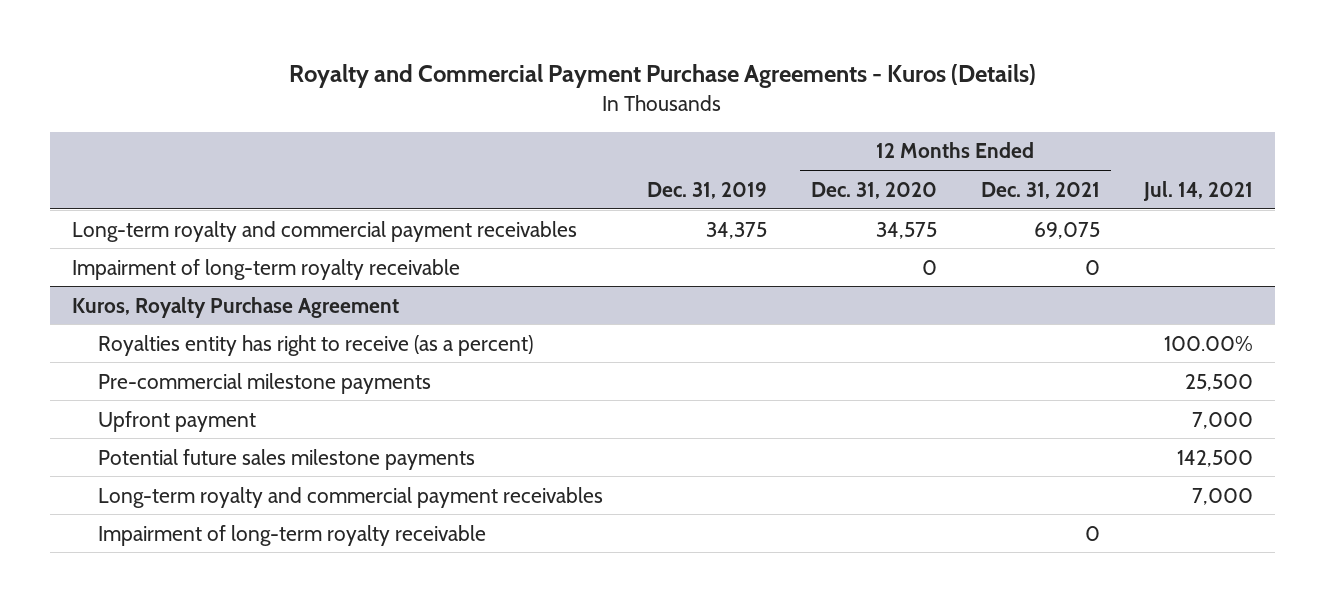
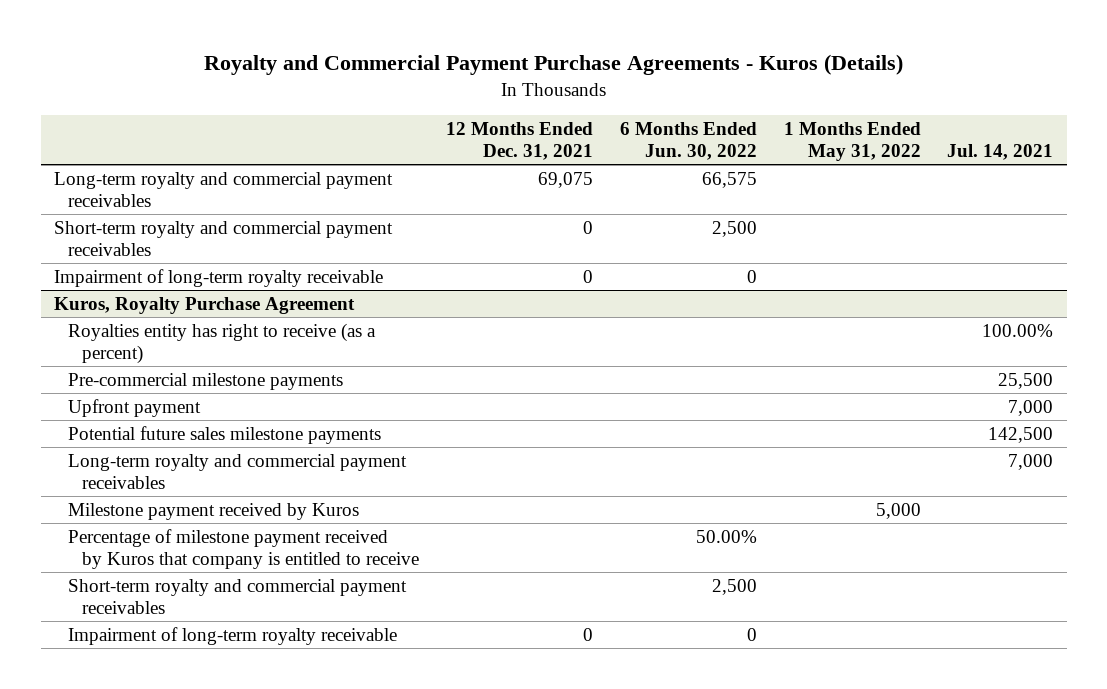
[647,181,768,199] Dec. 31, 2019 -> none
[811,181,938,199] Dec. 31, 2020 -> none
none -> [619,122,757,161] 6 Months Ended Jun. 30, 2022
none -> [783,122,921,162] 1 Months Ended May 31, 2022
none -> [54,220,394,256] Short-term royalty and commercial payment receivables
none -> [68,502,360,520] Milestone payment received by Kuros
none -> [68,528,420,569] Percentage of milestone payment received by Kuros that company is entitled to receive
none -> [68,578,408,614] Short-term royalty and commercial payment receivables

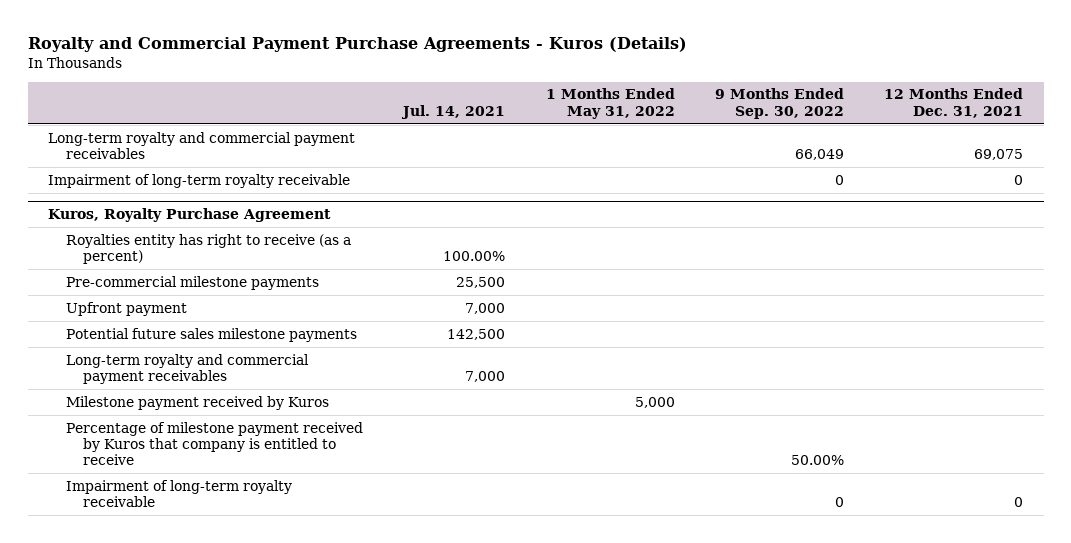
[619,122,757,161] 6 Months Ended Jun. 30, 2022 -> none
none -> [715,88,845,119] 9 Months Ended Sep. 30, 2022
[54,220,394,256] Short-term royalty and commercial payment receivables -> none
[68,578,408,614] Short-term royalty and commercial payment receivables -> none

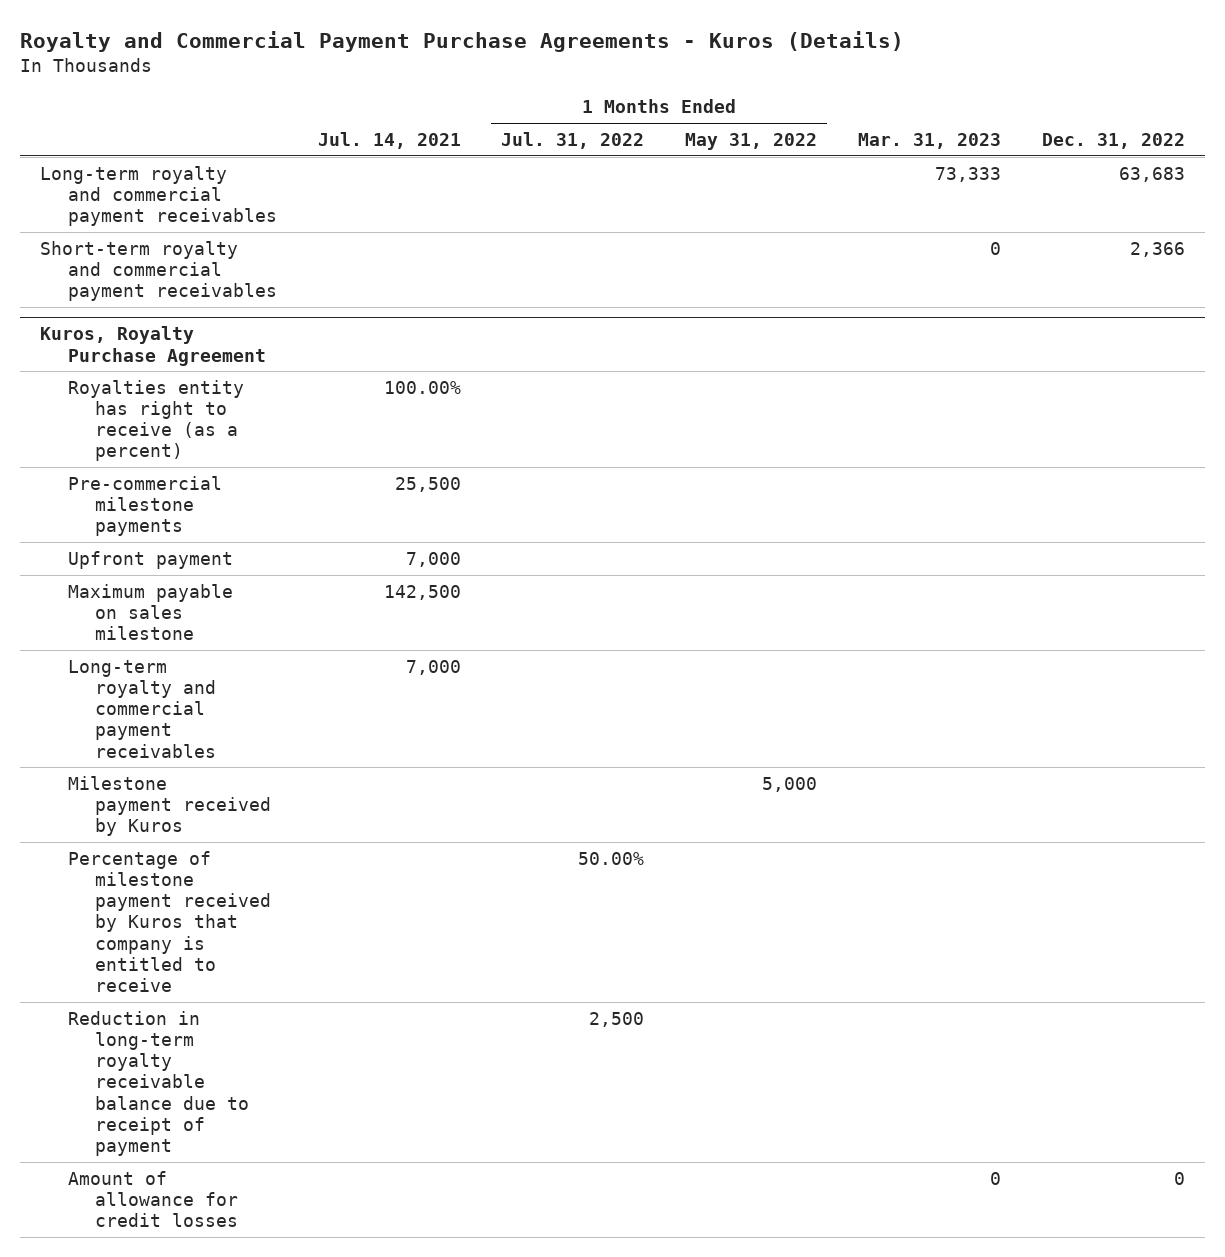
[715,88,845,119] 9 Months Ended Sep. 30, 2022 -> none
[884,88,1024,118] 12 Months Ended Dec. 31, 2021 -> none
none -> [501,132,645,150] Jul. 31, 2022
none -> [857,133,1001,150] Mar. 31, 2023
none -> [1041,133,1185,150] Dec. 31, 2022
[48,173,351,188] Impairment of long-term royalty receivable -> none
none -> [40,240,277,302] Short-term royalty and commercial payment receivables
[65,327,357,342] Potential future sales milestone payments -> [67,583,233,641] Maximum payable on sales milestone
[65,479,292,508] Impairment of long-term royalty receivable -> none
none -> [67,1010,249,1156] Reduction in long-term royalty receivable balance due to receipt of payment
none -> [67,1170,238,1228] Amount of allowance for credit losses

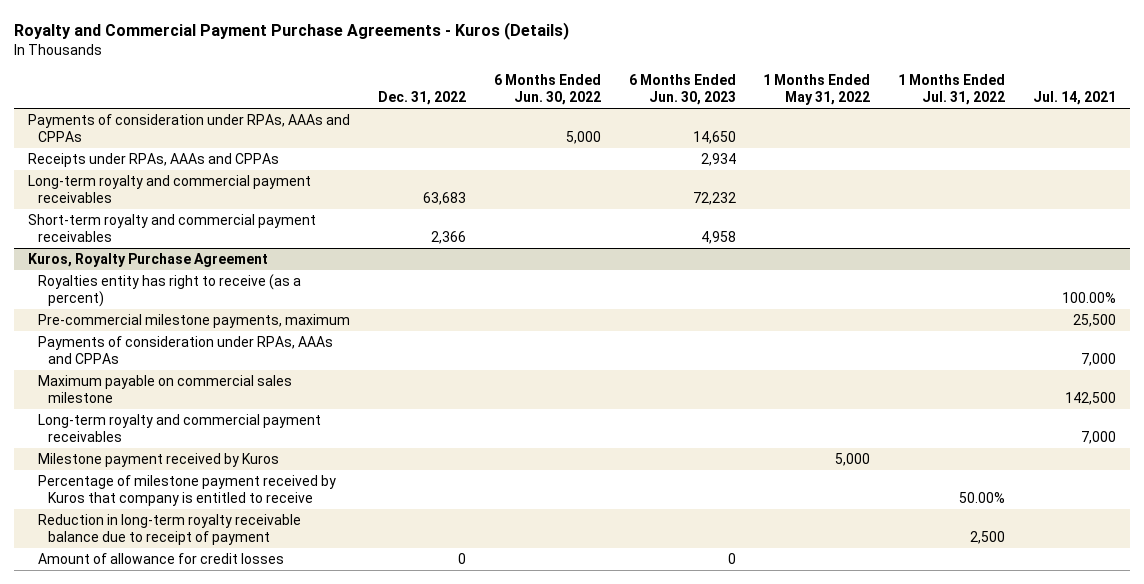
[857,133,1001,150] Mar. 31, 2023 -> none
none -> [493,73,601,106] 6 Months Ended Jun. 30, 2022
none -> [628,73,736,106] 6 Months Ended Jun. 30, 2023
none -> [28,113,351,143] Payments of consideration under RPAs, AAAs and CPPAs
none -> [28,152,280,167] Receipts under RPAs, AAAs and CPPAs
[67,550,233,569] Upfront payment -> none
[67,475,222,537] Pre-commercial milestone payments -> [38,313,351,328] Pre-commercial milestone payments, maximum
none -> [38,335,334,365] Payments of consideration under RPAs, AAAs and CPPAs
[67,583,233,641] Maximum payable on sales milestone -> [38,374,293,404] Maximum payable on commercial sales milestone

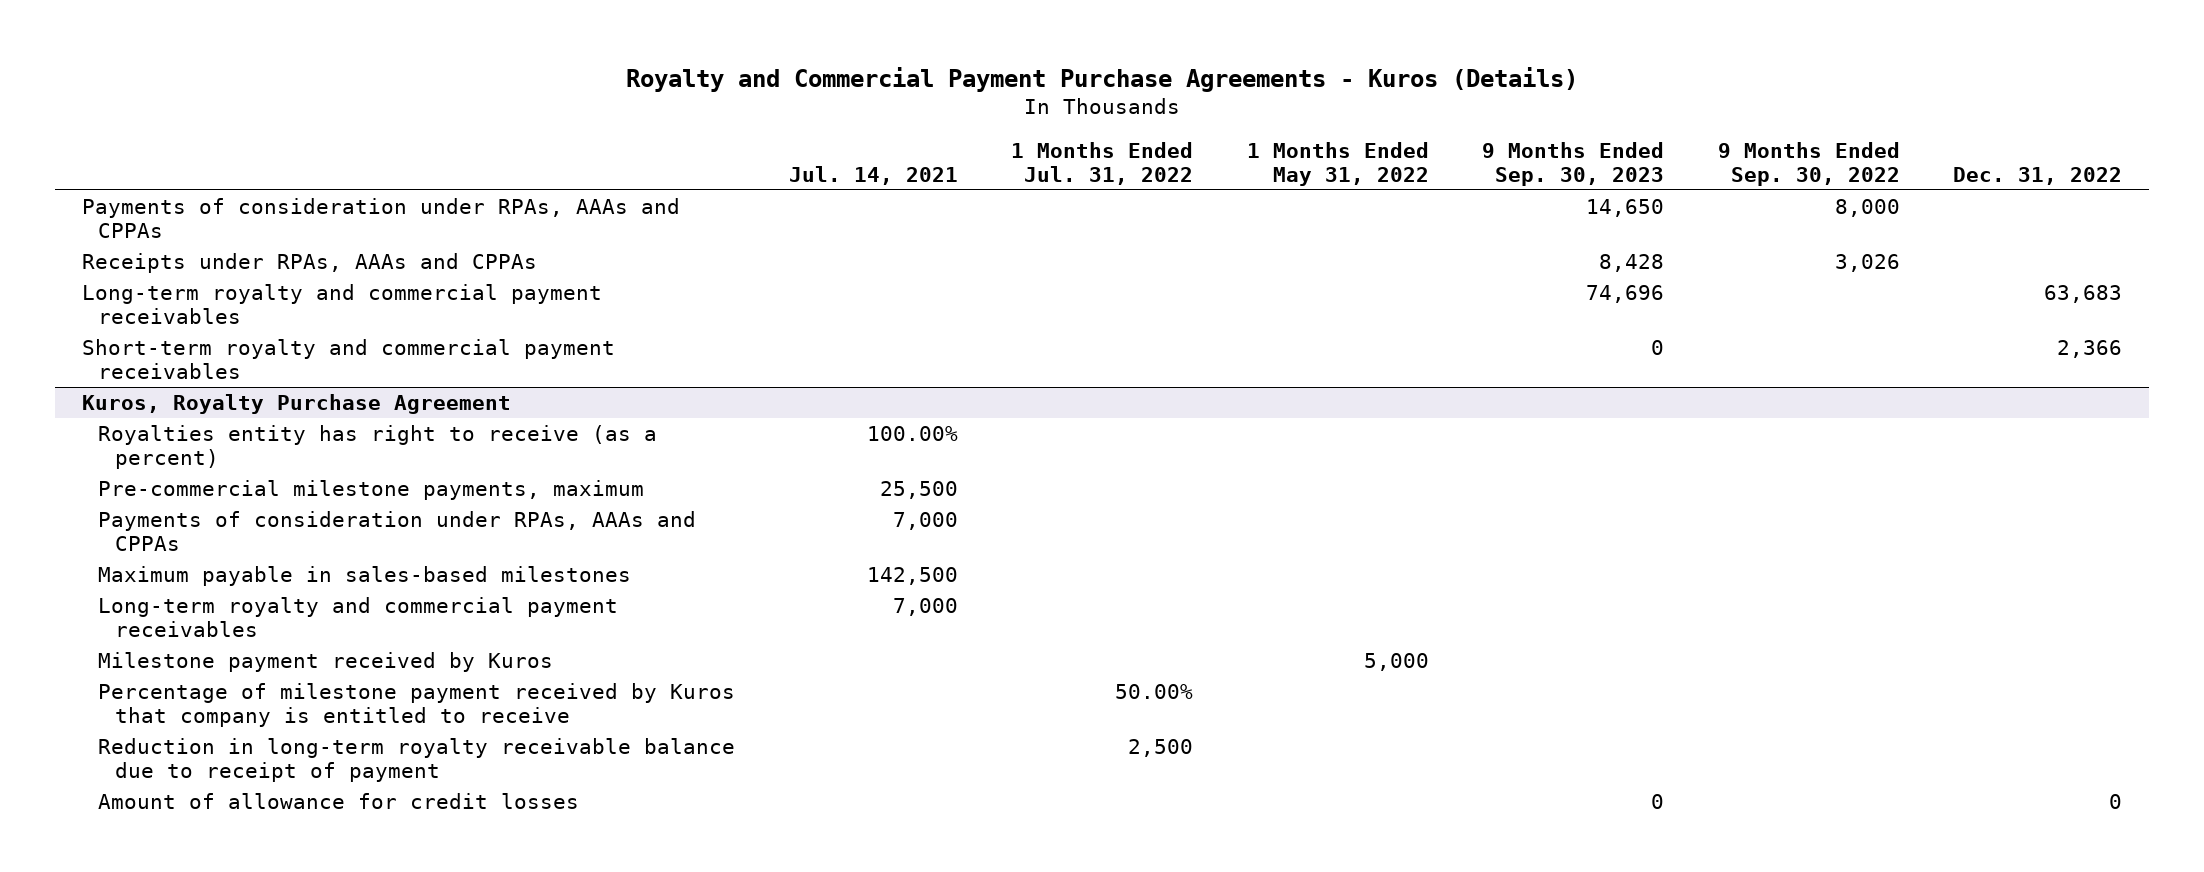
[493,73,601,106] 6 Months Ended Jun. 30, 2022 -> none
[628,73,736,106] 6 Months Ended Jun. 30, 2023 -> none
none -> [1482,141,1665,187] 9 Months Ended Sep. 30, 2023
none -> [1717,141,1900,187] 9 Months Ended Sep. 30, 2022
[38,374,293,404] Maximum payable on commercial sales milestone -> [98,565,632,586] Maximum payable in sales-based milestones

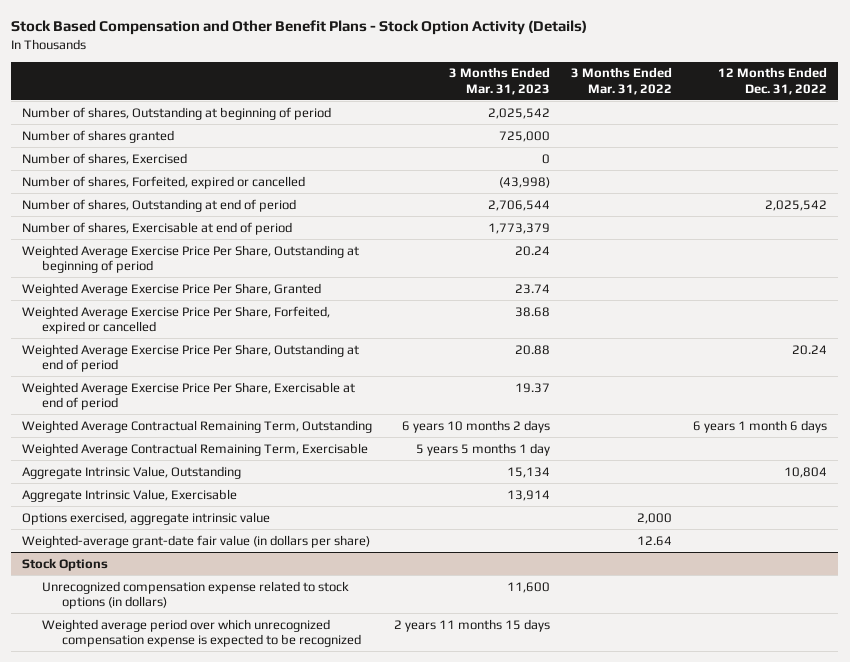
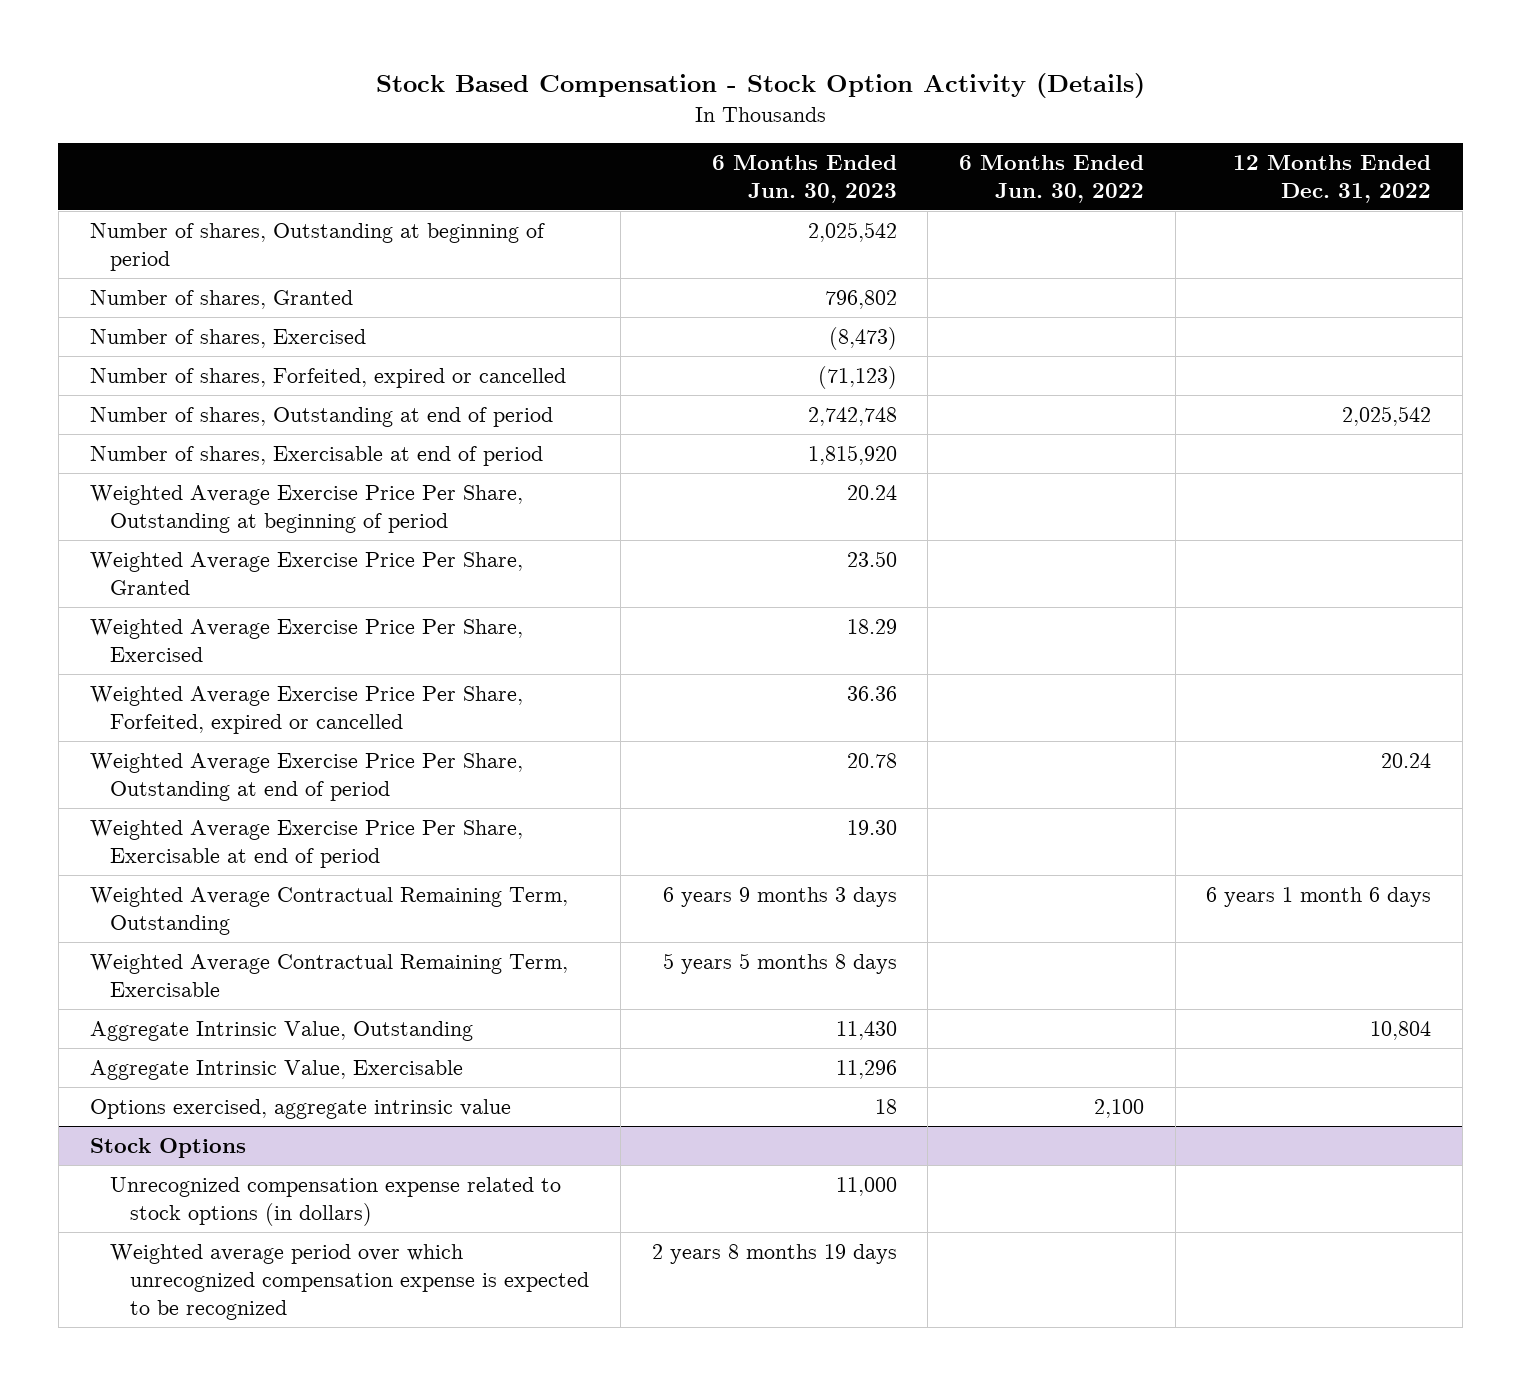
[11,20,588,36] Stock Based Compensation and Other Benefit Plans - Stock Option Activity (Details) -> [375,73,1145,99] Stock Based Compensation - Stock Option Activity (Details)
[448,67,550,95] 3 Months Ended Mar. 31, 2023 -> none
[570,67,672,95] 3 Months Ended Mar. 31, 2022 -> none
none -> [711,155,897,204] 6 Months Ended Jun. 30, 2023
none -> [958,155,1144,204] 6 Months Ended Jun. 30, 2022
[22,129,175,143] Number of shares granted -> [89,289,353,309] Number of shares, Granted
none -> [89,618,523,662] Weighted Average Exercise Price Per Share, Exercised
[22,534,371,548] Weighted-average grant-date fair value (in dollars per share) -> none

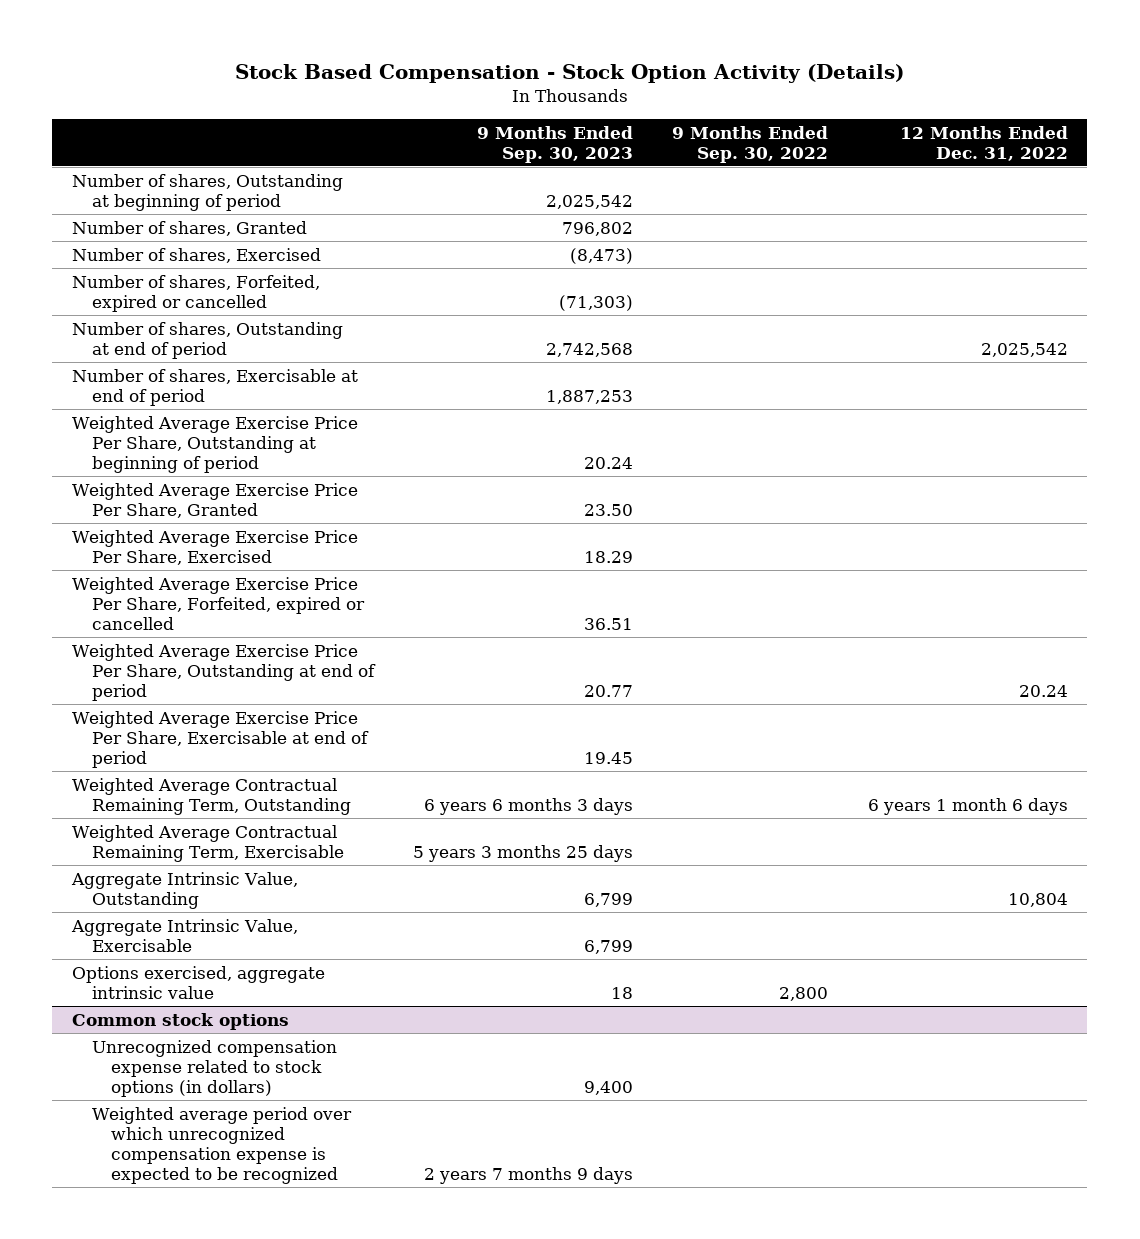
[711,155,897,204] 6 Months Ended Jun. 30, 2023 -> none
[958,155,1144,204] 6 Months Ended Jun. 30, 2022 -> none
none -> [476,125,633,163] 9 Months Ended Sep. 30, 2023
none -> [672,125,829,163] 9 Months Ended Sep. 30, 2022
[89,1137,246,1158] Stock Options -> [72,1012,290,1030] Common stock options

